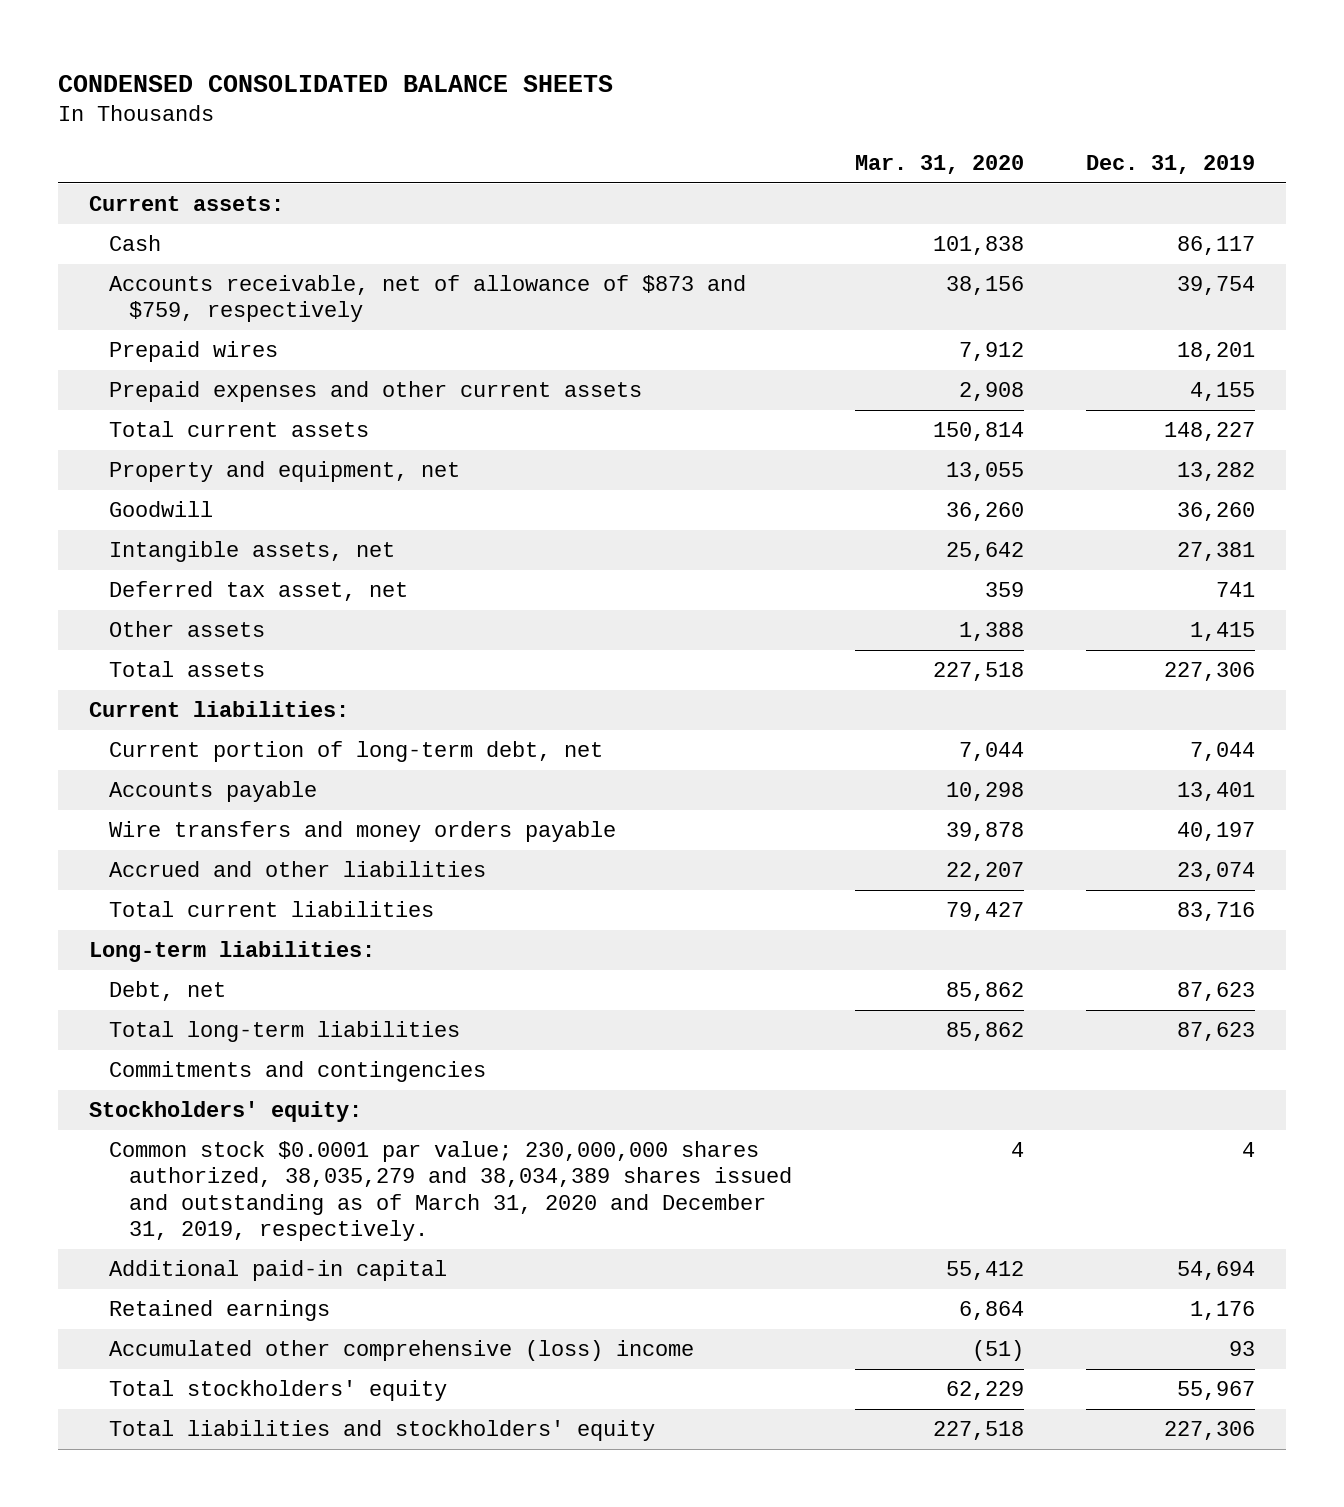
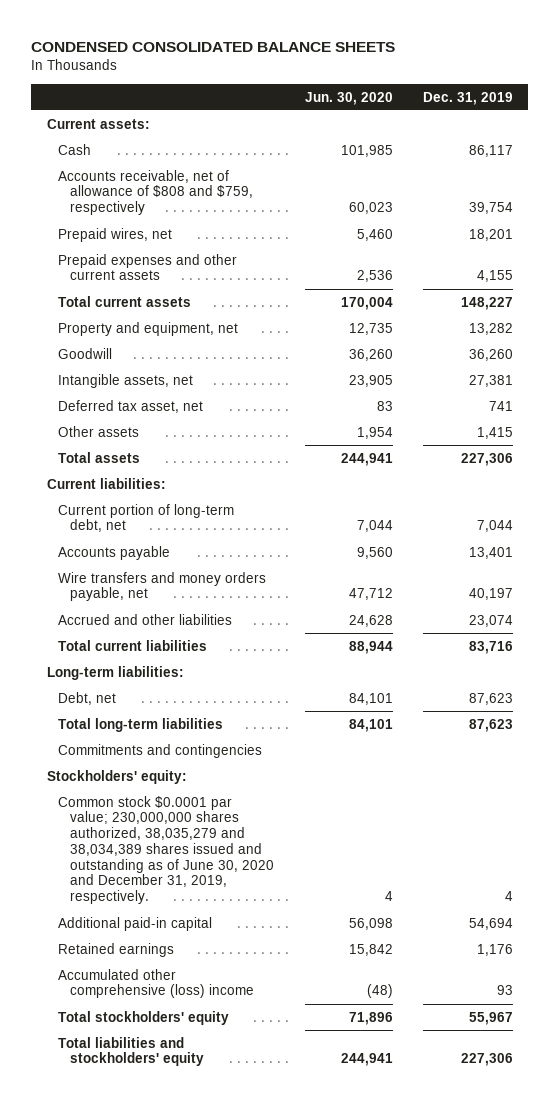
[854,154,1024,174] Mar. 31, 2020 -> none
none -> [304,91,393,105] Jun. 30, 2020
[109,274,747,323] Accounts receivable, net of allowance of $873 and $759, respectively -> [58,169,254,216] Accounts receivable, net of allowance of $808 and $759, respectively
[109,340,279,362] Prepaid wires -> [58,227,173,242] Prepaid wires, net
[109,820,617,842] Wire transfers and money orders payable -> [58,571,267,602] Wire transfers and money orders payable, net
[109,1140,792,1242] Common stock $0.0001 par value; 230,000,000 shares authorized, 38,035,279 and 38,034,389 shares issued and outstanding as of March 31, 2020 and December 31, 2019, respectively. -> [58,795,275,905] Common stock $0.0001 par value; 230,000,000 shares authorized, 38,035,279 and 38,034,389 shares issued and outstanding as of June 30, 2020 and December 31, 2019, respectively.

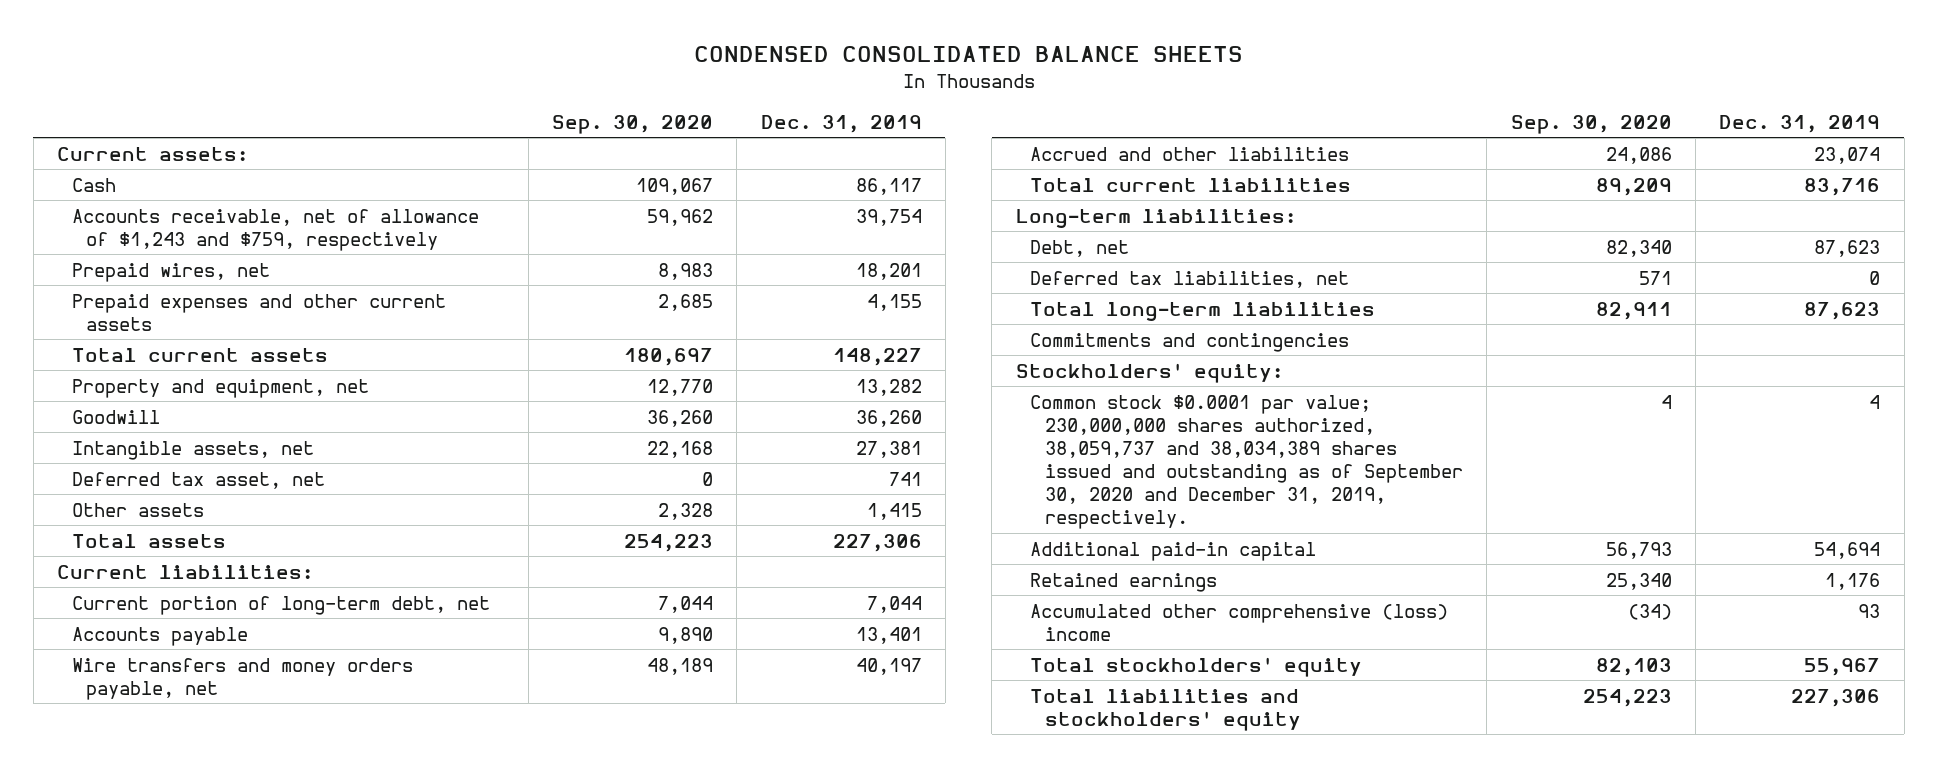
[304,91,393,105] Jun. 30, 2020 -> none
none -> [551,114,713,134] Sep. 30, 2020
[58,169,254,216] Accounts receivable, net of allowance of $808 and $759, respectively -> [71,208,479,251] Accounts receivable, net of allowance of $1,243 and $759, respectively
none -> [1030,270,1350,288] Deferred tax liabilities, net
[58,795,275,905] Common stock $0.0001 par value; 230,000,000 shares authorized, 38,035,279 and 38,034,389 shares issued and outstanding as of June 30, 2020 and December 31, 2019, respectively. -> [1030,394,1464,530] Common stock $0.0001 par value; 230,000,000 shares authorized, 38,059,737 and 38,034,389 shares issued and outstanding as of September 30, 2020 and December 31, 2019, respectively.

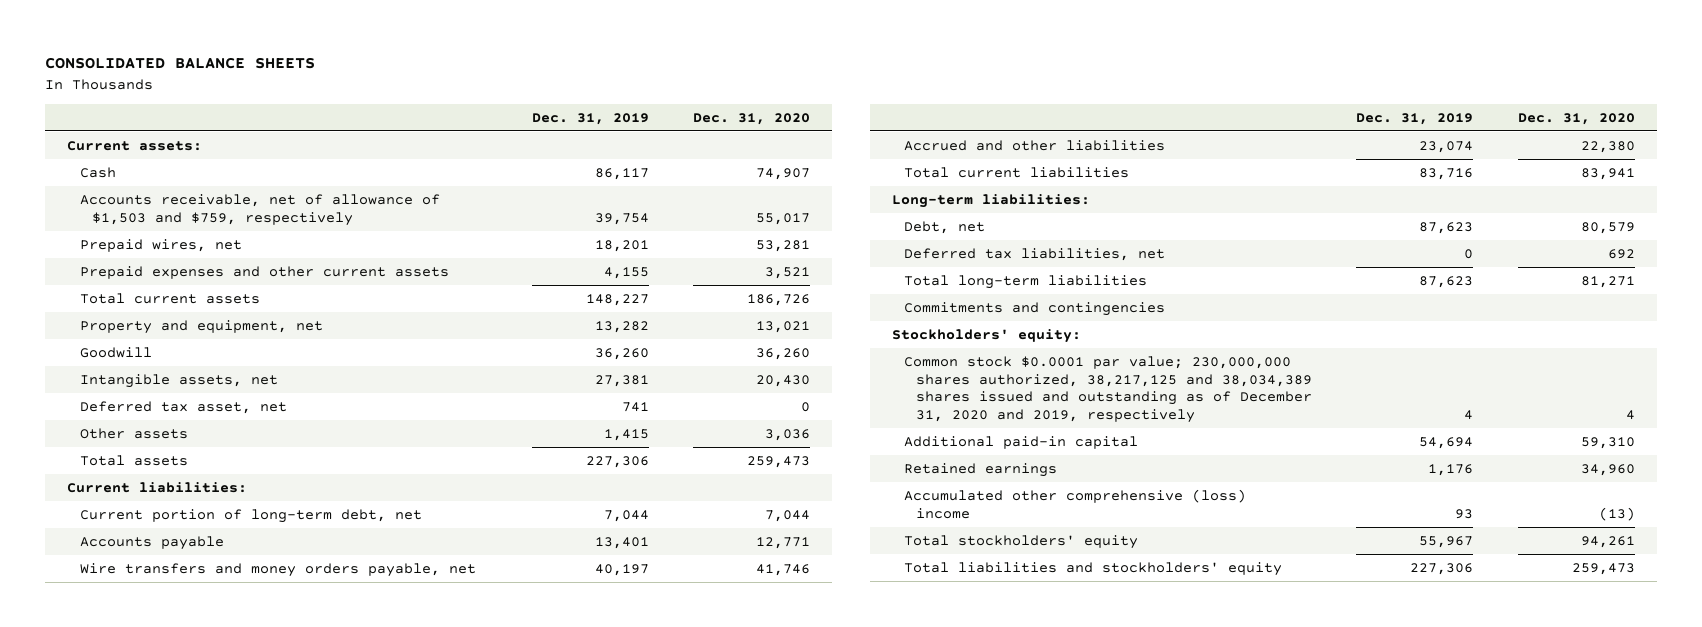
[693,46,1243,63] CONDENSED CONSOLIDATED BALANCE SHEETS -> [45,57,316,70] CONSOLIDATED BALANCE SHEETS
[551,114,713,134] Sep. 30, 2020 -> none
none -> [693,112,811,125] Dec. 31, 2020
[71,208,479,251] Accounts receivable, net of allowance of $1,243 and $759, respectively -> [79,194,440,226] Accounts receivable, net of allowance of $1,503 and $759, respectively
[1030,394,1464,530] Common stock $0.0001 par value; 230,000,000 shares authorized, 38,059,737 and 38,034,389 shares issued and outstanding as of September 30, 2020 and December 31, 2019, respectively. -> [903,356,1313,423] Common stock $0.0001 par value; 230,000,000 shares authorized, 38,217,125 and 38,034,389 shares issued and outstanding as of December 31, 2020 and 2019, respectively

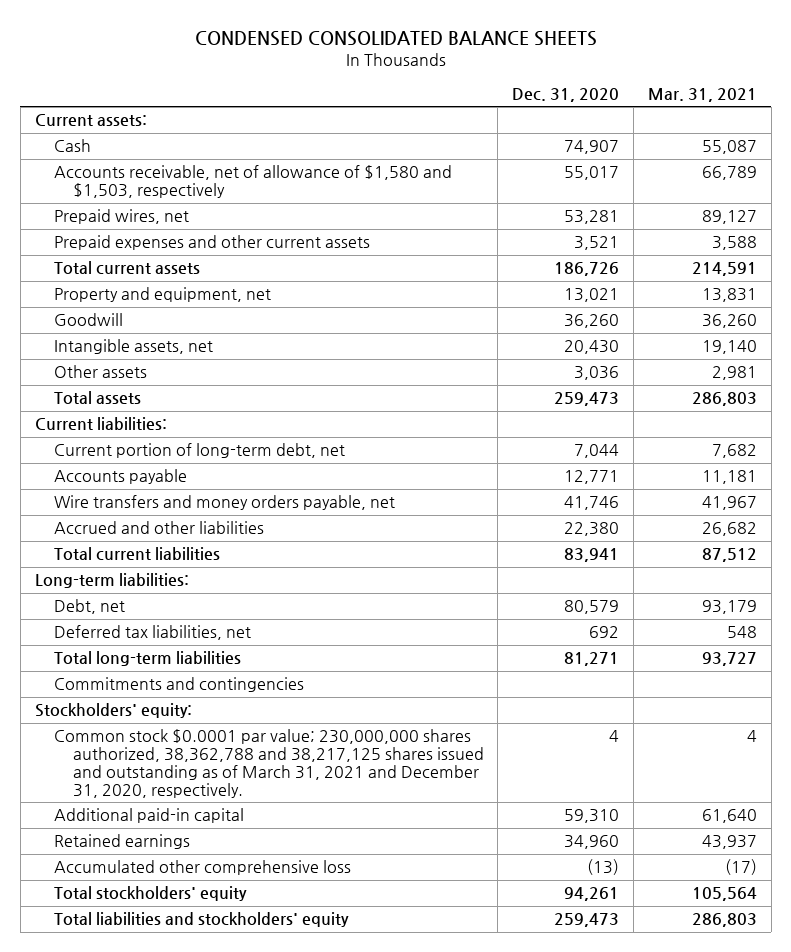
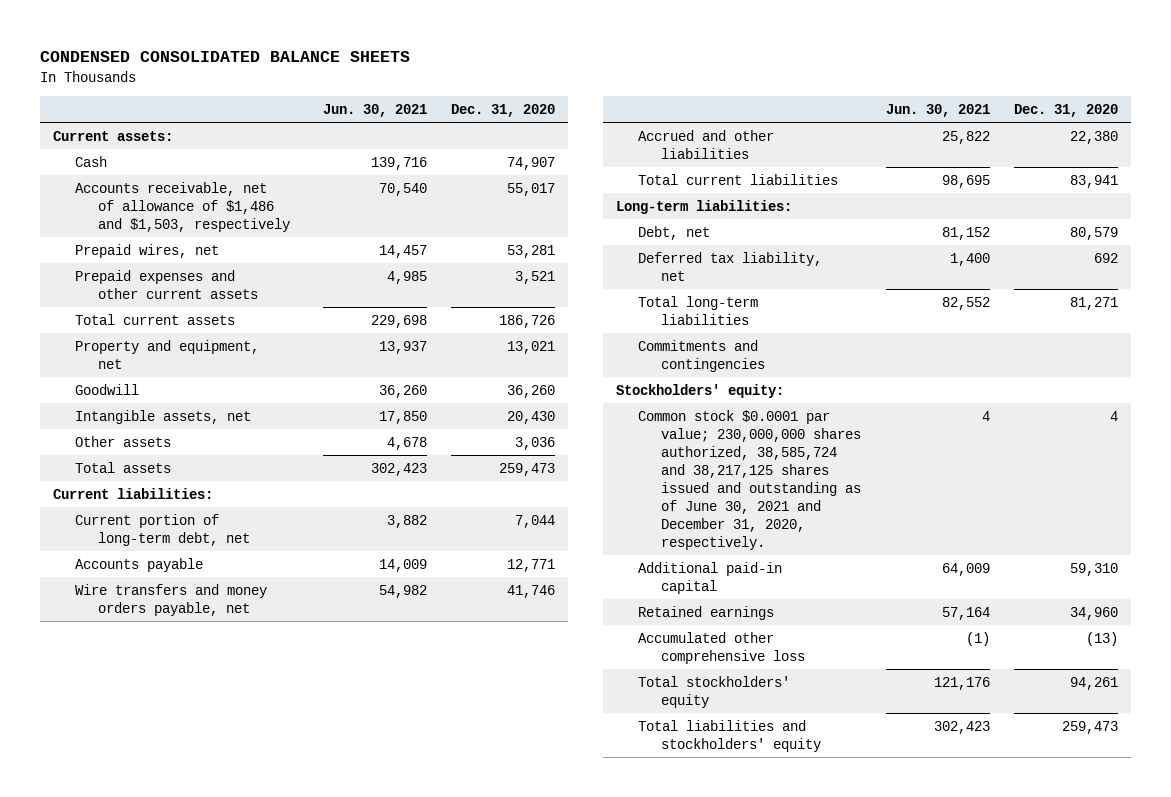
[647,87,757,102] Mar. 31, 2021 -> none
none -> [322,103,427,117] Jun. 30, 2021
[53,165,452,199] Accounts receivable, net of allowance of $1,580 and $1,503, respectively -> [75,181,290,232] Accounts receivable, net of allowance of $1,486 and $1,503, respectively
[53,625,251,641] Deferred tax liabilities, net -> [638,251,823,281] Deferred tax liability, net
[53,729,484,799] Common stock $0.0001 par value; 230,000,000 shares authorized, 38,362,788 and 38,217,125 shares issued and outstanding as of March 31, 2021 and December 31, 2020, respectively. -> [638,409,861,550] Common stock $0.0001 par value; 230,000,000 shares authorized, 38,585,724 and 38,217,125 shares issued and outstanding as of June 30, 2021 and December 31, 2020, respectively.

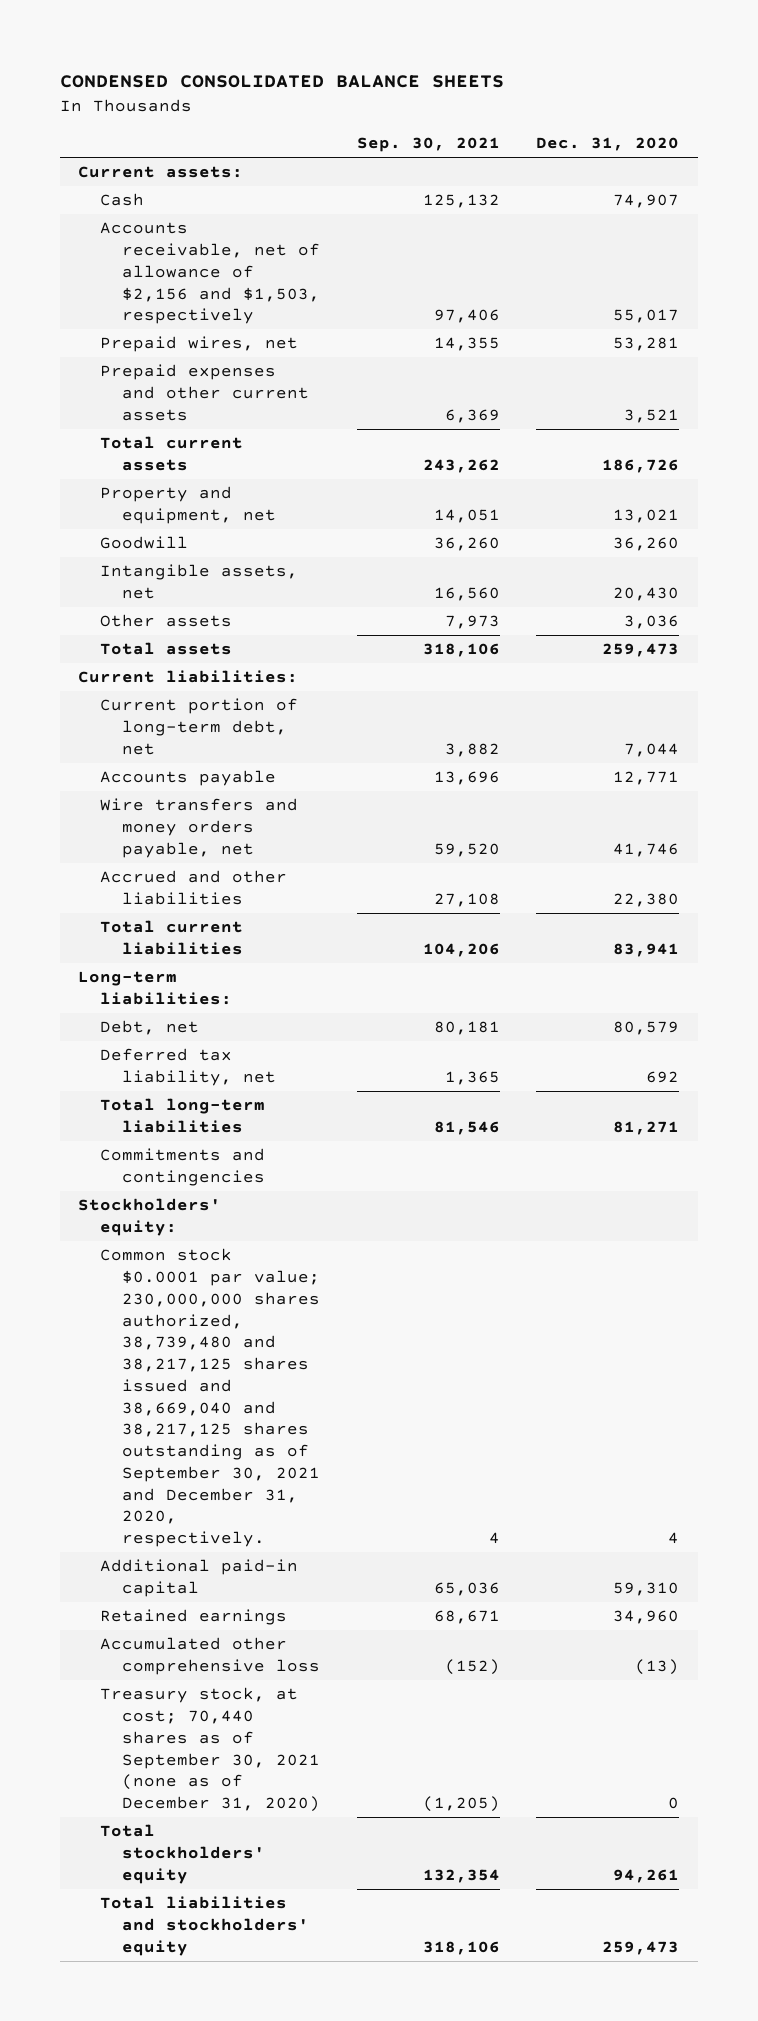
[322,103,427,117] Jun. 30, 2021 -> none
none -> [356,137,500,153] Sep. 30, 2021
[75,181,290,232] Accounts receivable, net of allowance of $1,486 and $1,503, respectively -> [100,222,320,325] Accounts receivable, net of allowance of $2,156 and $1,503, respectively
[638,409,861,550] Common stock $0.0001 par value; 230,000,000 shares authorized, 38,585,724 and 38,217,125 shares issued and outstanding as of June 30, 2021 and December 31, 2020, respectively. -> [100,1248,320,1548] Common stock $0.0001 par value; 230,000,000 shares authorized, 38,739,480 and 38,217,125 shares issued and 38,669,040 and 38,217,125 shares outstanding as of September 30, 2021 and December 31, 2020, respectively.
none -> [100,1687,320,1813] Treasury stock, at cost; 70,440 shares as of September 30, 2021 (none as of December 31, 2020)

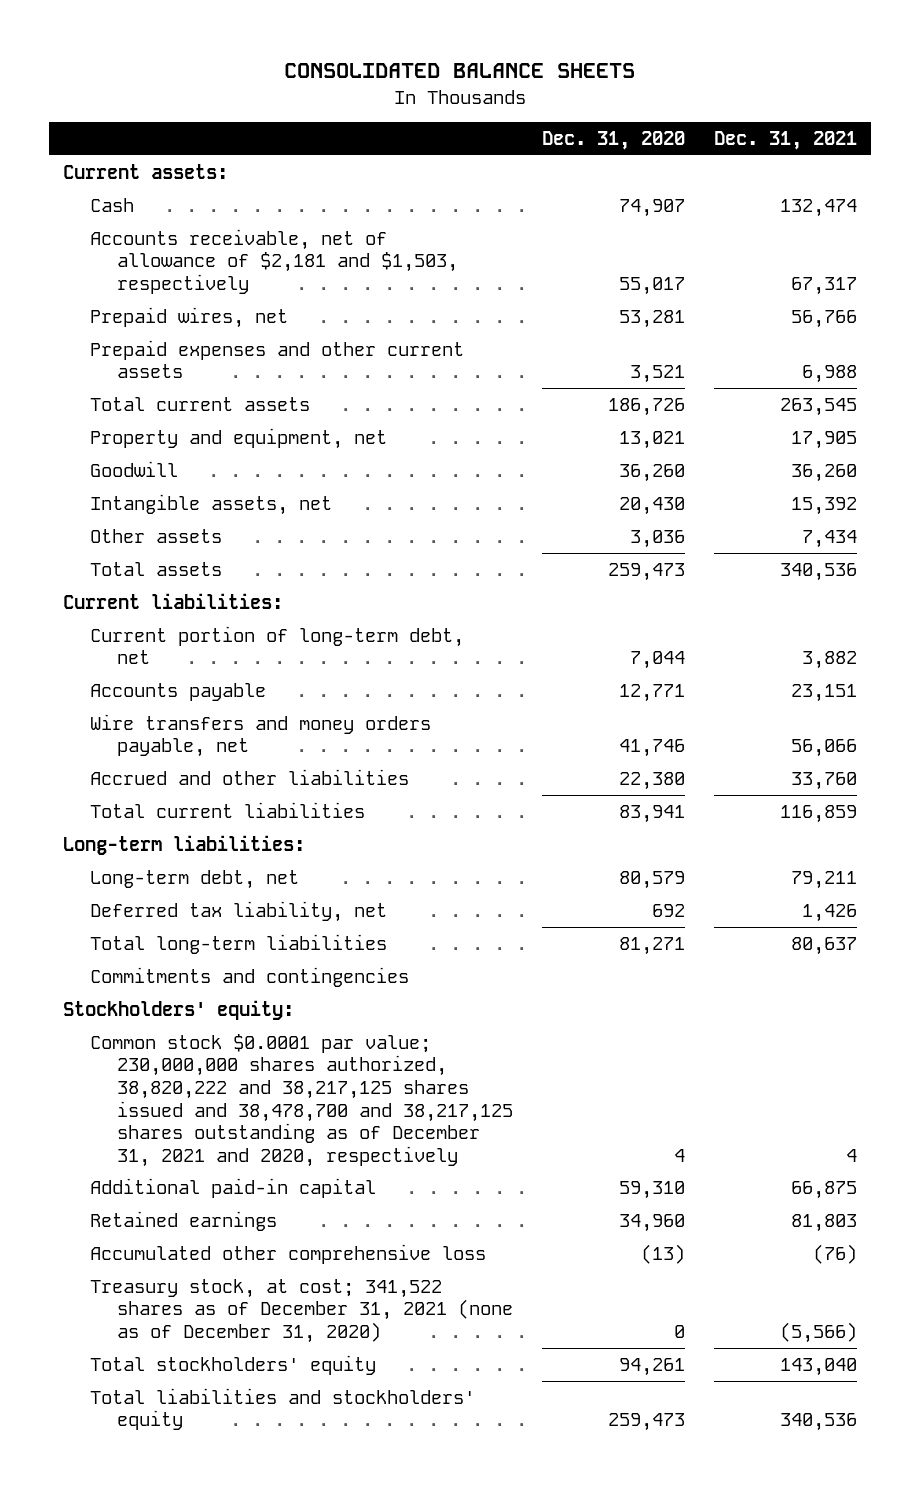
[60,75,505,89] CONDENSED CONSOLIDATED BALANCE SHEETS -> [283,63,635,79] CONSOLIDATED BALANCE SHEETS
[356,137,500,153] Sep. 30, 2021 -> none
none -> [713,131,857,151] Dec. 31, 2021
[100,222,320,325] Accounts receivable, net of allowance of $2,156 and $1,503, respectively -> [90,228,458,295] Accounts receivable, net of allowance of $2,181 and $1,503, respectively
[100,1020,200,1036] Debt, net -> [90,869,300,889] Long-term debt, net
[100,1248,320,1548] Common stock $0.0001 par value; 230,000,000 shares authorized, 38,739,480 and 38,217,125 shares issued and 38,669,040 and 38,217,125 shares outstanding as of September 30, 2021 and December 31, 2020, respectively. -> [90,1033,513,1167] Common stock $0.0001 par value; 230,000,000 shares authorized, 38,820,222 and 38,217,125 shares issued and 38,478,700 and 38,217,125 shares outstanding as of December 31, 2021 and 2020, respectively
[100,1687,320,1813] Treasury stock, at cost; 70,440 shares as of September 30, 2021 (none as of December 31, 2020) -> [90,1278,513,1344] Treasury stock, at cost; 341,522 shares as of December 31, 2021 (none as of December 31, 2020)

